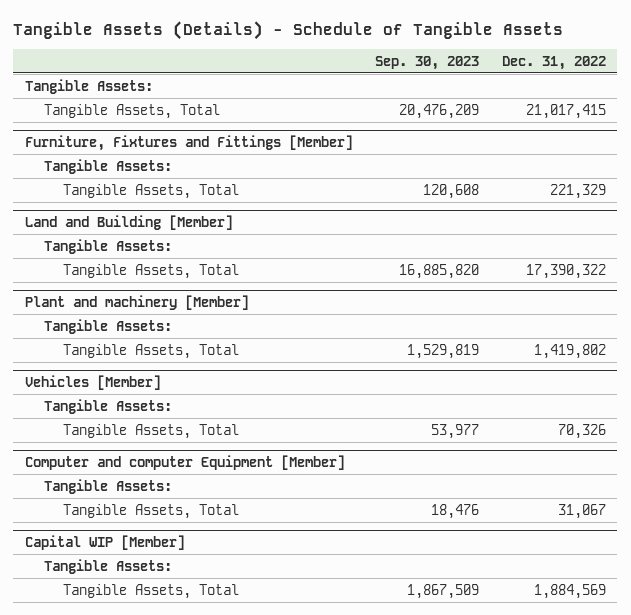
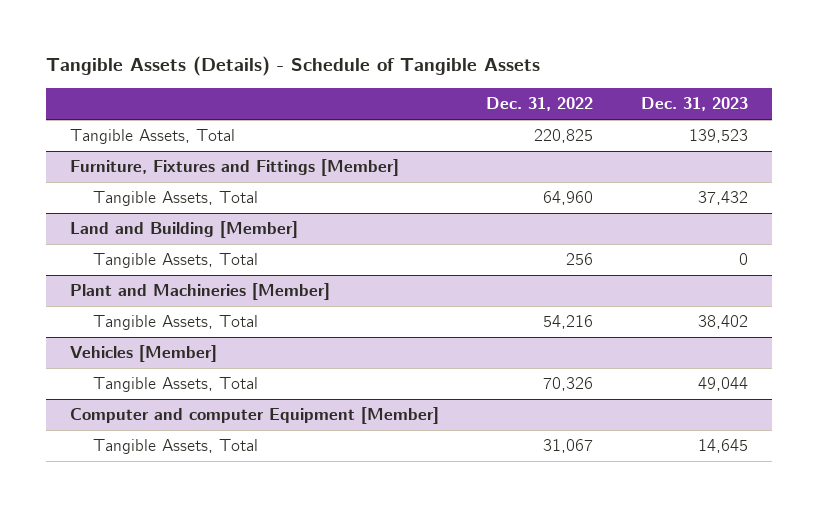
[375,55,480,70] Sep. 30, 2023 -> none
none -> [641,97,749,112] Dec. 31, 2023
[24,78,153,94] Tangible Assets: -> none
[525,103,606,119] 21,017,415 -> [534,129,594,144] 220,825
[43,158,172,174] Tangible Assets: -> none
[549,183,606,199] 221,329 -> [543,191,594,206] 64,960
[43,238,172,254] Tangible Assets: -> none
[43,318,172,334] Tangible Assets: -> none
[525,263,606,279] 17,390,322 -> [566,253,594,266] 256
[24,294,249,310] Plant and machinery [Member] -> [69,283,330,301] Plant and Machineries [Member]
[533,343,606,359] 1,419,802 -> [543,315,594,330] 54,216
[43,398,172,414] Tangible Assets: -> none
[43,478,172,494] Tangible Assets: -> none
[24,534,185,550] Capital WIP [Member] -> none
[43,558,172,574] Tangible Assets: -> none
[62,583,239,599] Tangible Assets, Total -> none

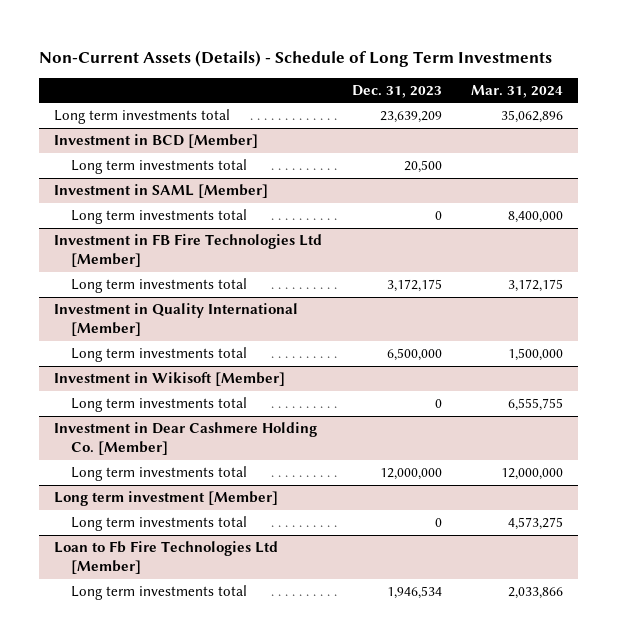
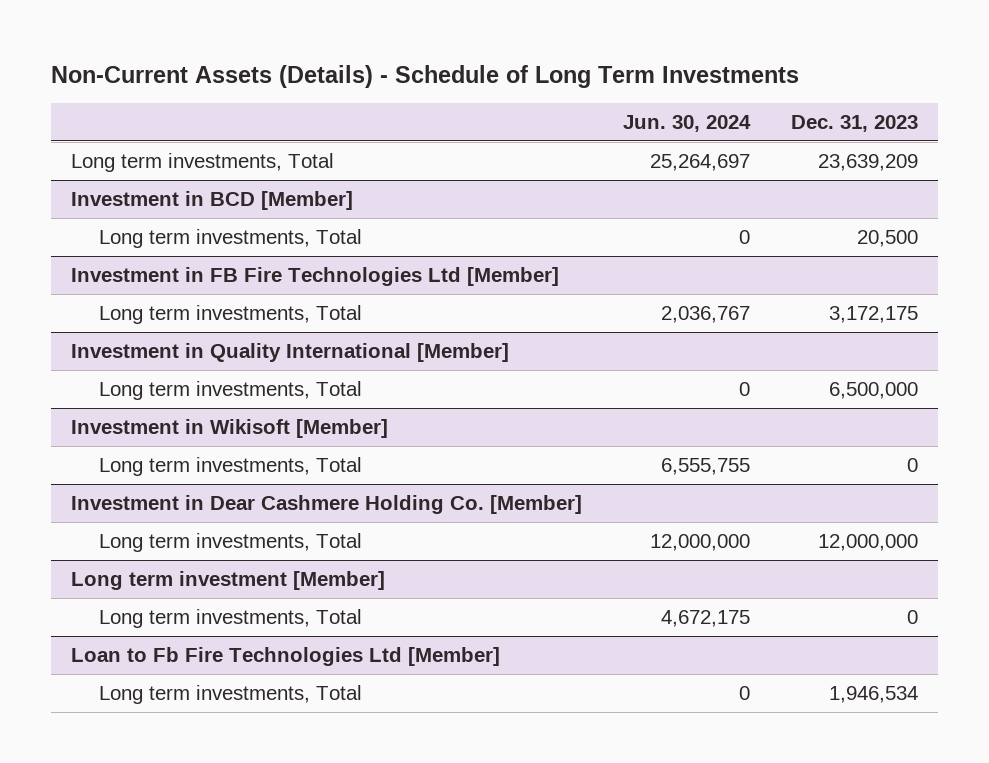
[471,84,564,98] Mar. 31, 2024 -> none
none -> [622,115,751,133] Jun. 30, 2024
[54,109,231,125] Long term investments total -> [71,152,335,172] Long term investments, Total
[54,184,269,199] Investment in SAML [Member] -> none
[71,209,248,225] Long term investments total -> none
[71,159,248,175] Long term investments total -> [98,228,362,248] Long term investments, Total
[71,278,248,294] Long term investments total -> [98,304,362,324] Long term investments, Total
[71,347,248,363] Long term investments total -> [98,380,362,400] Long term investments, Total
[71,397,248,413] Long term investments total -> [98,456,362,476] Long term investments, Total
[71,466,248,482] Long term investments total -> [98,532,362,552] Long term investments, Total
[71,516,248,532] Long term investments total -> [98,608,362,628] Long term investments, Total
[71,585,248,601] Long term investments total -> [98,684,362,704] Long term investments, Total

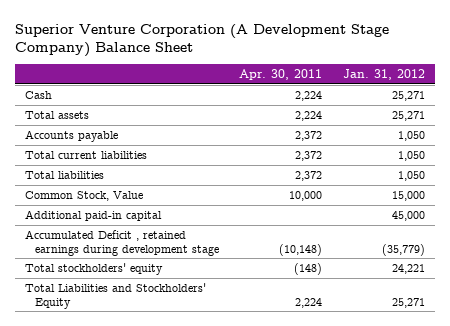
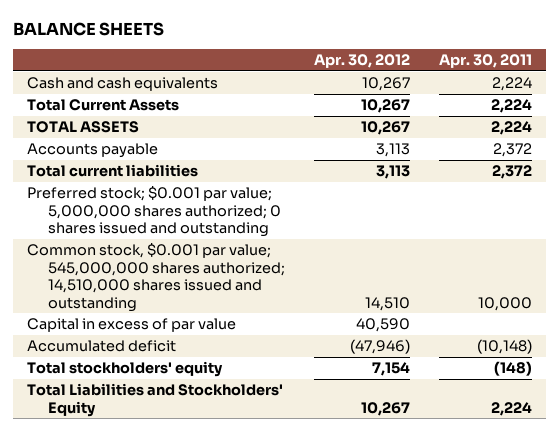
[14,23,389,58] Superior Venture Corporation (A Development Stage Company) Balance Sheet -> [12,21,164,36] BALANCE SHEETS
[342,69,425,81] Jan. 31, 2012 -> none
none -> [313,53,410,68] Apr. 30, 2012
[25,90,53,99] Cash -> [27,76,219,91] Cash and cash equivalents
none -> [27,98,180,111] Total Current Assets
[25,110,90,119] Total assets -> [27,120,140,133] TOTAL ASSETS
[25,170,105,179] Total liabilities -> none
none -> [27,185,282,238] Preferred stock; $0.001 par value; 5,000,000 shares authorized; 0 shares issued and outstanding
[25,190,144,201] Common Stock, Value -> [27,242,286,312] Common stock, $0.001 par value; 545,000,000 shares authorized; 14,510,000 shares issued and outstanding
[25,209,163,221] Additional paid-in capital -> [27,317,237,332] Capital in excess of par value
[25,229,219,256] Accumulated Deficit , retained earnings during development stage -> [27,339,177,352] Accumulated deficit

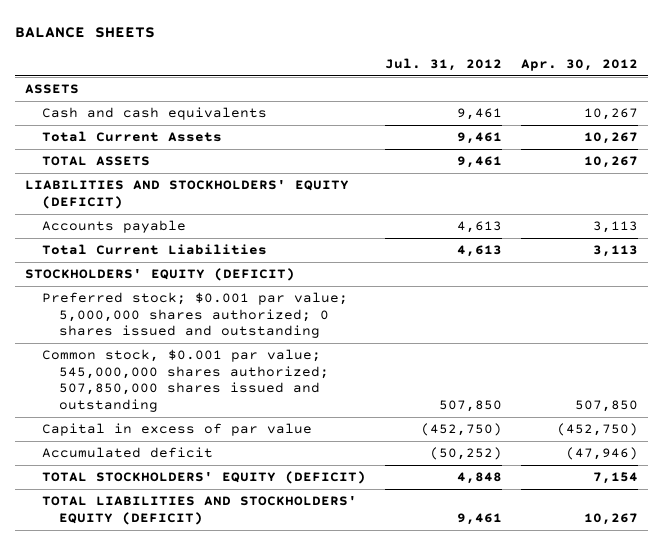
[438,53,532,68] Apr. 30, 2011 -> none
none -> [385,58,503,72] Jul. 31, 2012
none -> [24,84,79,95] ASSETS
none -> [24,180,349,209] LIABILITIES AND STOCKHOLDERS' EQUITY (DEFICIT)
[27,163,199,177] Total current liabilities -> [42,244,268,256] Total Current Liabilities
none -> [24,268,295,282] STOCKHOLDERS' EQUITY (DEFICIT)
[27,242,286,312] Common stock, $0.001 par value; 545,000,000 shares authorized; 14,510,000 shares issued and outstanding -> [42,349,330,412] Common stock, $0.001 par value; 545,000,000 shares authorized; 507,850,000 shares issued and outstanding
[364,296,410,311] 14,510 -> [575,399,639,412] 507,850
[355,317,410,332] 40,590 -> [557,423,639,437] (452,750)
[27,360,224,377] Total stockholders' equity -> [42,471,367,485] TOTAL STOCKHOLDERS' EQUITY (DEFICIT)
[27,382,284,417] Total Liabilities and Stockholders' Equity -> [42,496,358,525] TOTAL LIABILITIES AND STOCKHOLDERS' EQUITY (DEFICIT)

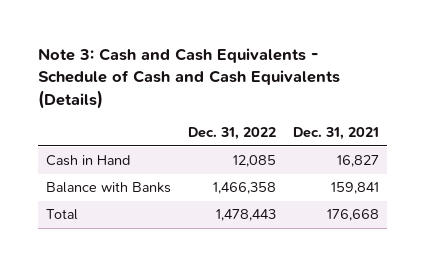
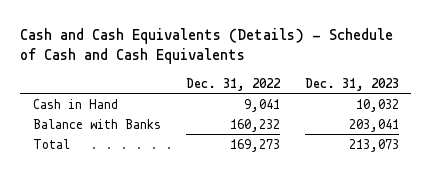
[37,48,340,109] Note 3: Cash and Cash Equivalents - Schedule of Cash and Cash Equivalents (Details) -> [20,28,394,65] Cash and Cash Equivalents (Details) - Schedule of Cash and Cash Equivalents
[292,127,379,141] Dec. 31, 2021 -> none
none -> [304,77,399,91] Dec. 31, 2023
[232,155,276,168] 12,085 -> [243,98,280,112] 9,041
[212,182,276,195] 1,466,358 -> [229,118,280,132] 160,232
[215,209,276,222] 1,478,443 -> [229,138,280,152] 169,273

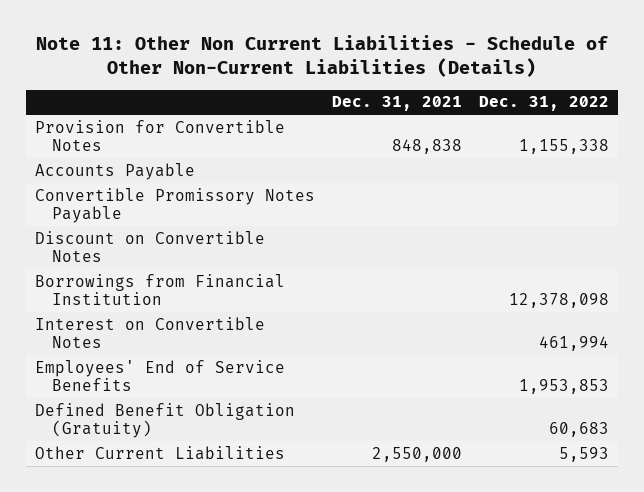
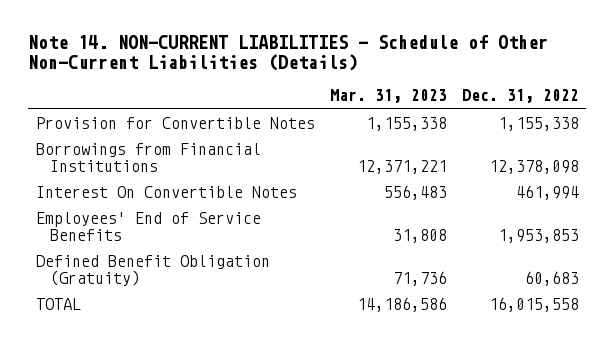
[36,35,609,78] Note 11: Other Non Current Liabilities - Schedule of Other Non-Current Liabilities (Details) -> [28,34,549,71] Note 14. NON-CURRENT LIABILITIES - Schedule of Other Non-Current Liabilities (Details)
[332,96,463,112] Dec. 31, 2021 -> none
none -> [329,89,447,104] Mar. 31, 2023
[34,162,195,180] Accounts Payable -> none
[34,187,315,223] Convertible Promissory Notes Payable -> none
[34,230,265,262] Discount on Convertible Notes -> none
[34,273,285,305] Borrowings from Financial Institution -> [35,143,261,172] Borrowings from Financial Institutions
[34,316,265,348] Interest on Convertible Notes -> [35,186,297,199] Interest On Convertible Notes
[34,445,285,460] Other Current Liabilities -> none
none -> [35,298,81,311] TOTAL

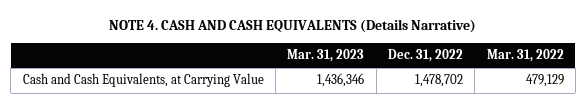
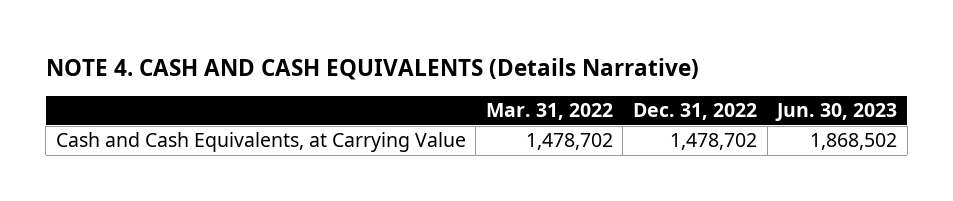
[287,49,365,63] Mar. 31, 2023 -> none
none -> [775,103,898,122] Jun. 30, 2023
[525,74,564,88] 479,129 -> [525,133,613,151] 1,478,702

